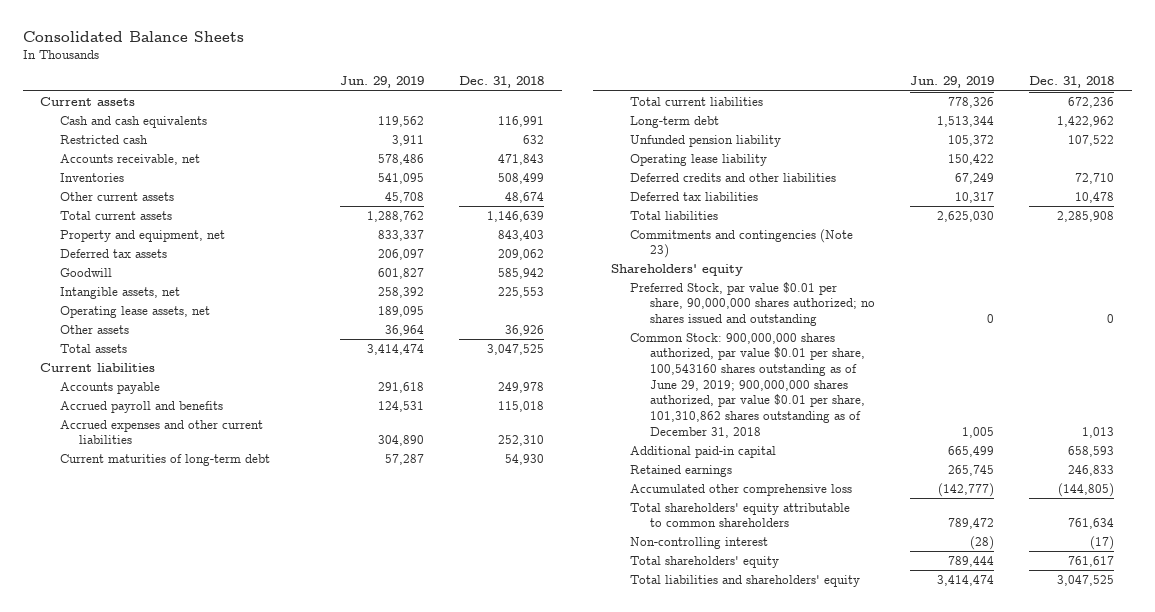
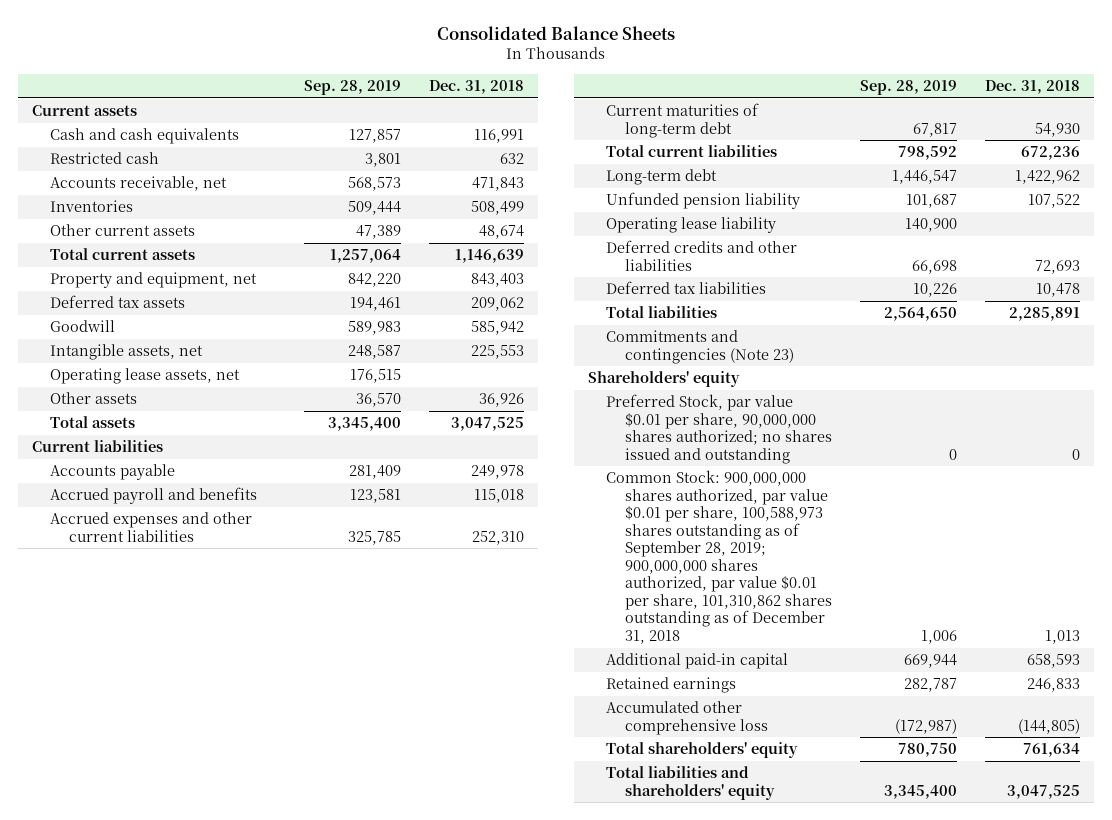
[339,76,424,89] Jun. 29, 2019 -> none
none -> [303,79,401,95] Sep. 28, 2019
[1075,172,1115,184] 72,710 -> [1034,259,1080,274] 72,693
[1057,210,1115,222] 2,285,908 -> [1008,307,1080,322] 2,285,891
[630,332,865,438] Common Stock: 900,000,000 shares authorized, par value $0.01 per share, 100,543160 shares outstanding as of June 29, 2019; 900,000,000 shares authorized, par value $0.01 per share, 101,310,862 shares outstanding as of December 31, 2018 -> [606,470,832,644] Common Stock: 900,000,000 shares authorized, par value $0.01 per share, 100,588,973 shares outstanding as of September 28, 2019; 900,000,000 shares authorized, par value $0.01 per share, 101,310,862 shares outstanding as of December 31, 2018
[630,536,769,549] Non-controlling interest -> none
[630,555,780,568] Total shareholders' equity -> none
[630,502,851,528] Total shareholders' equity attributable to common shareholders -> [606,742,799,759] Total shareholders' equity

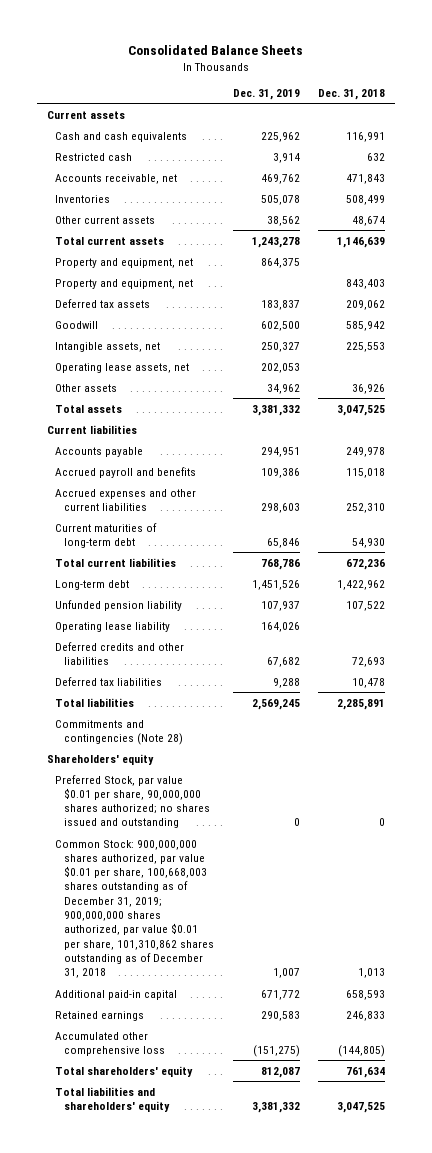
[303,79,401,95] Sep. 28, 2019 -> none
none -> [232,88,300,100] Dec. 31, 2019
none -> [55,257,194,268] Property and equipment, net
[606,330,794,364] Commitments and contingencies (Note 23) -> [55,719,184,745] Commitments and contingencies (Note 28)
[606,470,832,644] Common Stock: 900,000,000 shares authorized, par value $0.01 per share, 100,588,973 shares outstanding as of September 28, 2019; 900,000,000 shares authorized, par value $0.01 per share, 101,310,862 shares outstanding as of December 31, 2018 -> [55,839,215,979] Common Stock: 900,000,000 shares authorized, par value $0.01 per share, 100,668,003 shares outstanding as of December 31, 2019; 900,000,000 shares authorized, par value $0.01 per share, 101,310,862 shares outstanding as of December 31, 2018

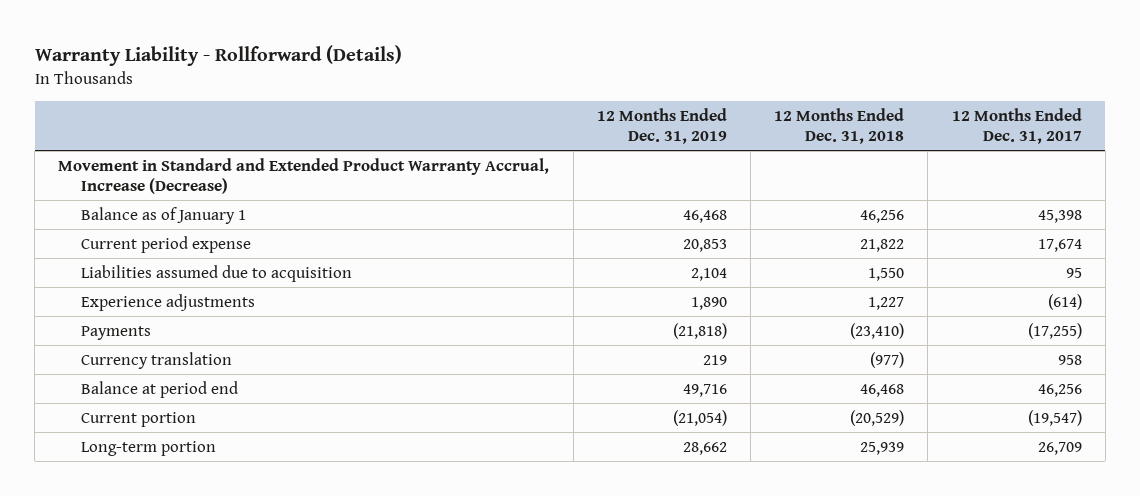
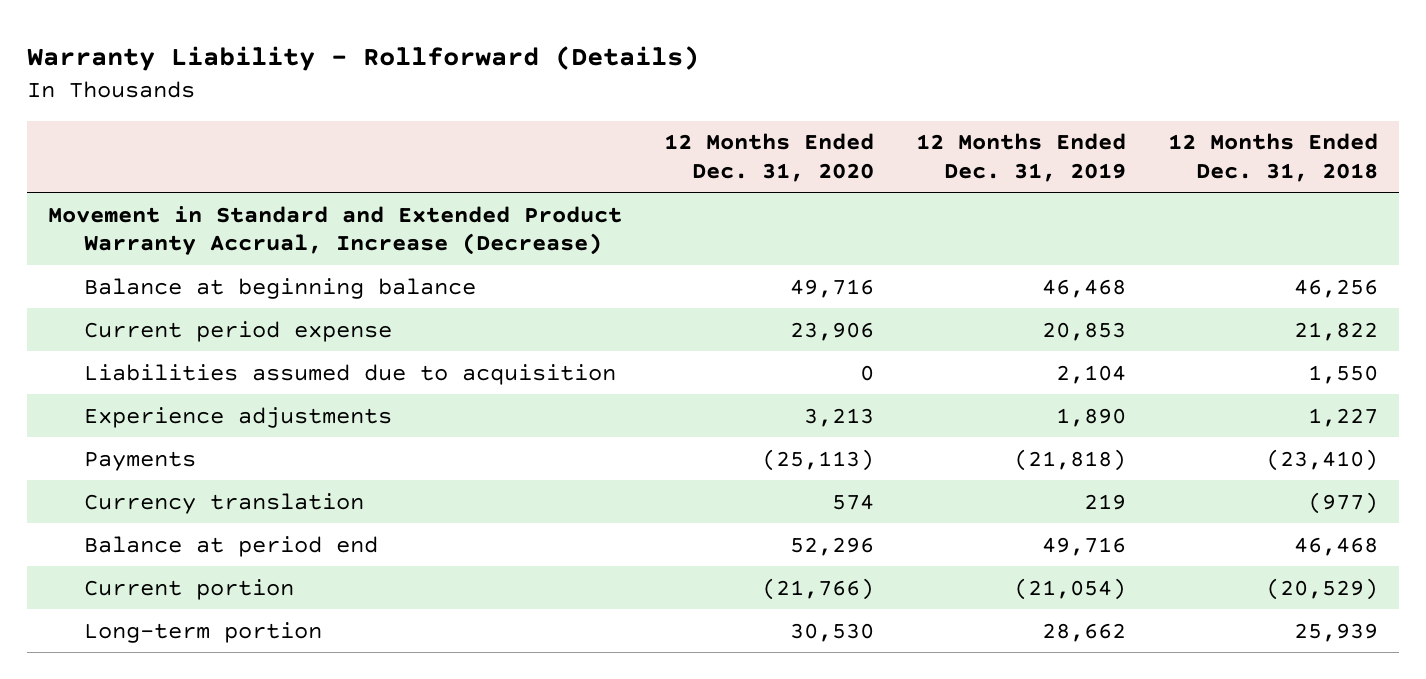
[951,108,1082,145] 12 Months Ended Dec. 31, 2017 -> none
none -> [664,133,875,182] 12 Months Ended Dec. 31, 2020
[81,206,247,224] Balance as of January 1 -> [84,277,477,299] Balance at beginning balance

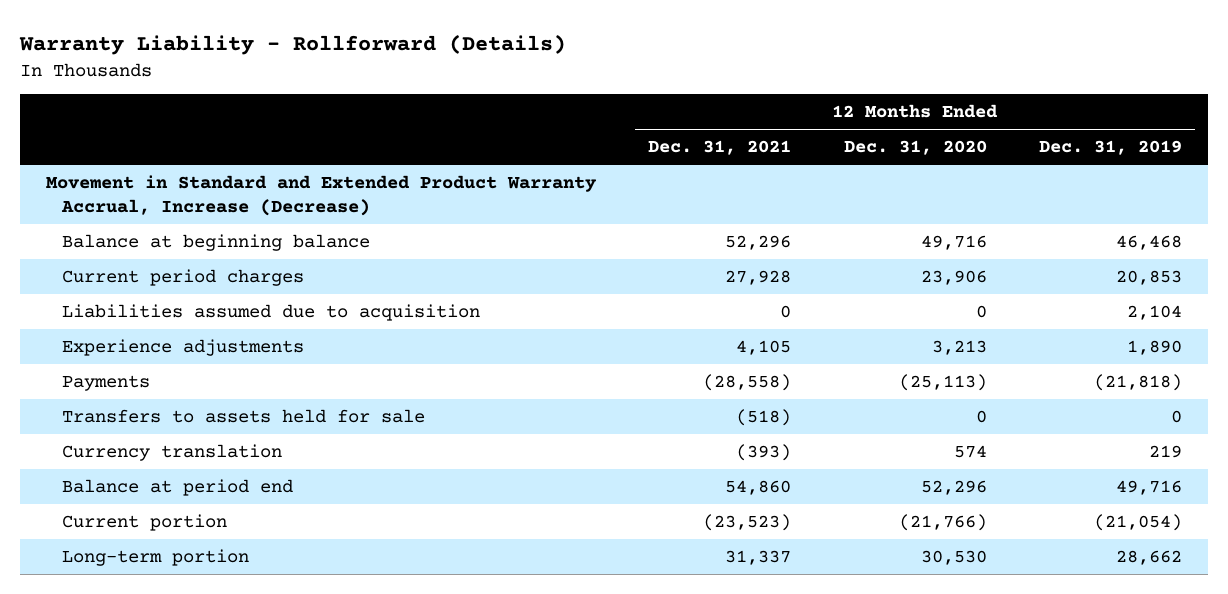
[1167,133,1378,182] 12 Months Ended Dec. 31, 2018 -> none
none -> [648,140,792,156] Dec. 31, 2021
[84,320,393,342] Current period expense -> [61,268,304,286] Current period charges
none -> [61,408,425,423] Transfers to assets held for sale

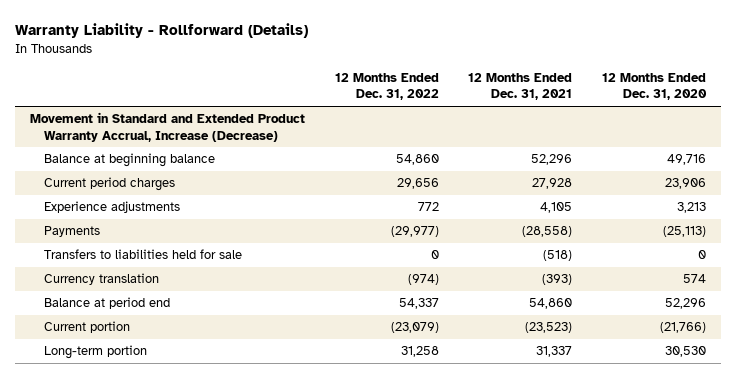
[1038,140,1182,156] Dec. 31, 2019 -> none
none -> [334,73,439,101] 12 Months Ended Dec. 31, 2022
[61,303,480,321] Liabilities assumed due to acquisition -> none
[61,408,425,423] Transfers to assets held for sale -> [43,249,242,260] Transfers to liabilities held for sale

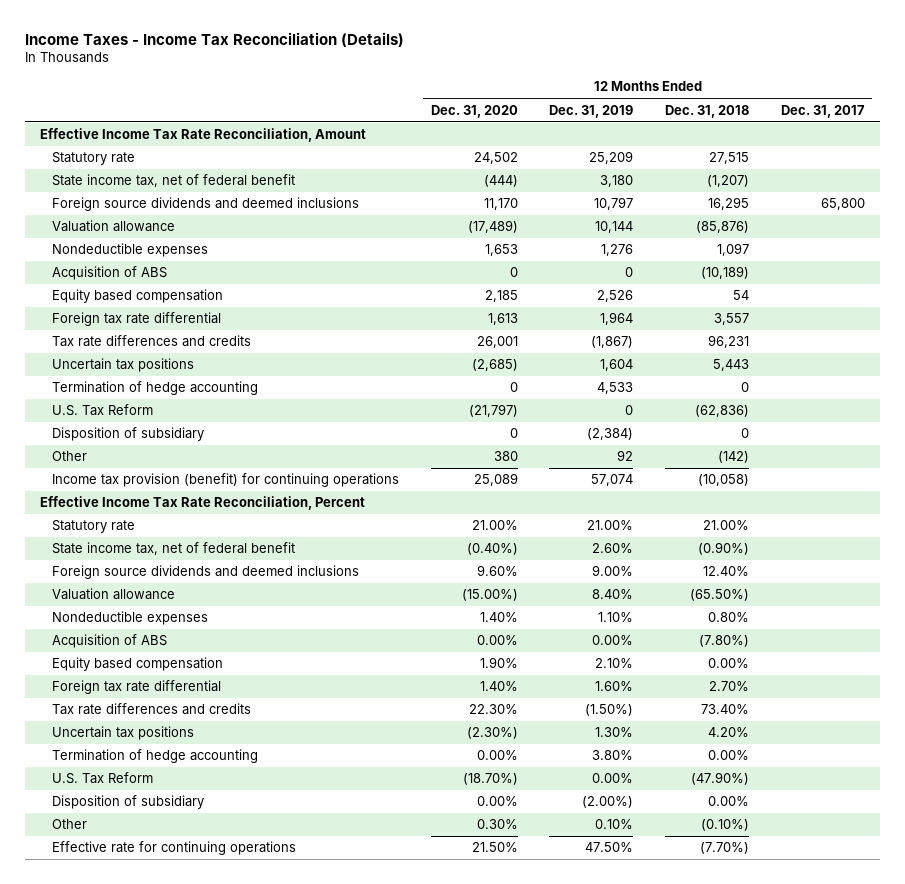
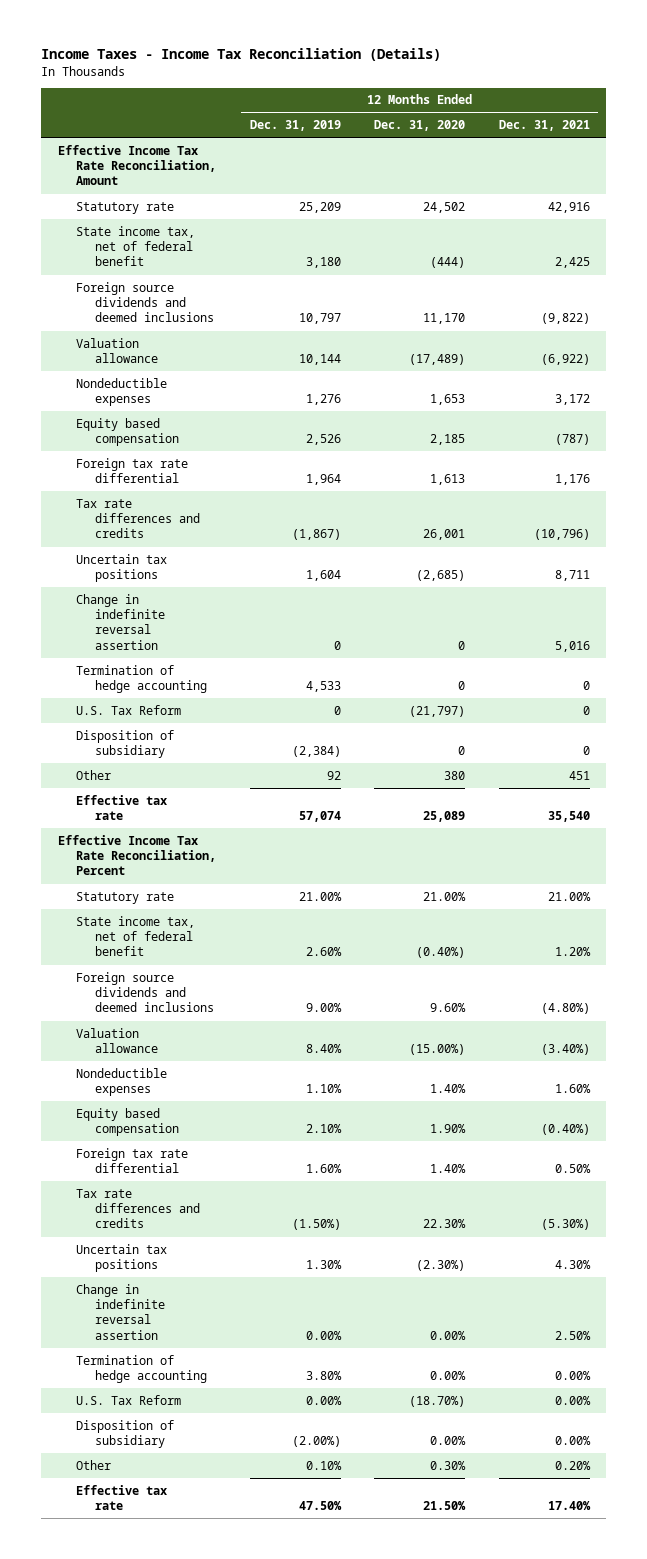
[665,104,750,118] Dec. 31, 2018 -> none
[780,104,865,118] Dec. 31, 2017 -> none
none -> [498,120,590,132] Dec. 31, 2021
[52,266,168,281] Acquisition of ABS -> none
none -> [76,593,166,650] Change in indefinite reversal assertion
[52,473,400,488] Income tax provision (benefit) for continuing operations -> [76,794,168,821] Effective tax rate
[52,634,168,649] Acquisition of ABS -> none
none -> [76,1283,166,1340] Change in indefinite reversal assertion
[52,841,297,856] Effective rate for continuing operations -> [76,1484,168,1511] Effective tax rate

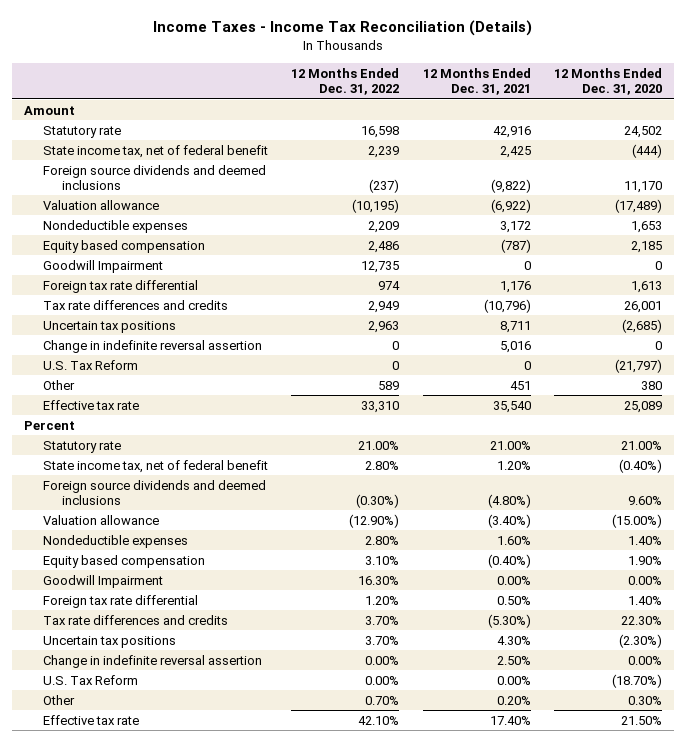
[249,120,341,132] Dec. 31, 2019 -> none
none -> [291,67,400,96] 12 Months Ended Dec. 31, 2022
[57,144,217,186] Effective Income Tax Rate Reconciliation, Amount -> [23,105,75,115] Amount
none -> [42,259,163,273] Goodwill Impairment
[76,664,208,694] Termination of hedge accounting -> none
[76,729,175,759] Disposition of subsidiary -> none
[57,834,217,876] Effective Income Tax Rate Reconciliation, Percent -> [23,420,75,430] Percent
none -> [42,574,163,588] Goodwill Impairment
[76,1354,208,1384] Termination of hedge accounting -> none
[76,1419,175,1449] Disposition of subsidiary -> none

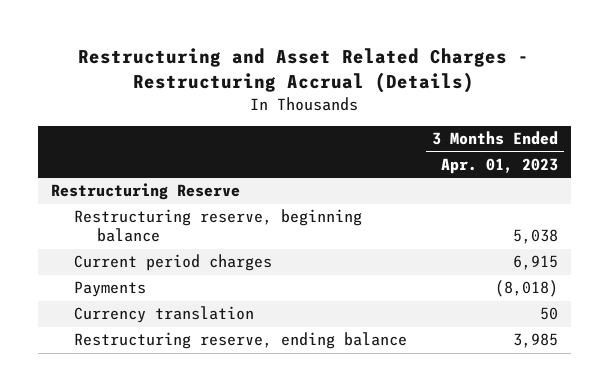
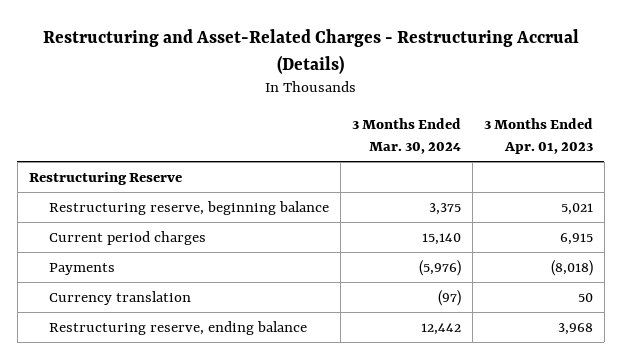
[78,48,530,94] Restructuring and Asset Related Charges - Restructuring Accrual (Details) -> [42,29,579,74] Restructuring and Asset-Related Charges - Restructuring Accrual (Details)
none -> [352,118,462,155] 3 Months Ended Mar. 30, 2024
[513,229,559,245] 5,038 -> [560,202,593,215] 5,021
[513,333,559,349] 3,985 -> [557,322,593,335] 3,968

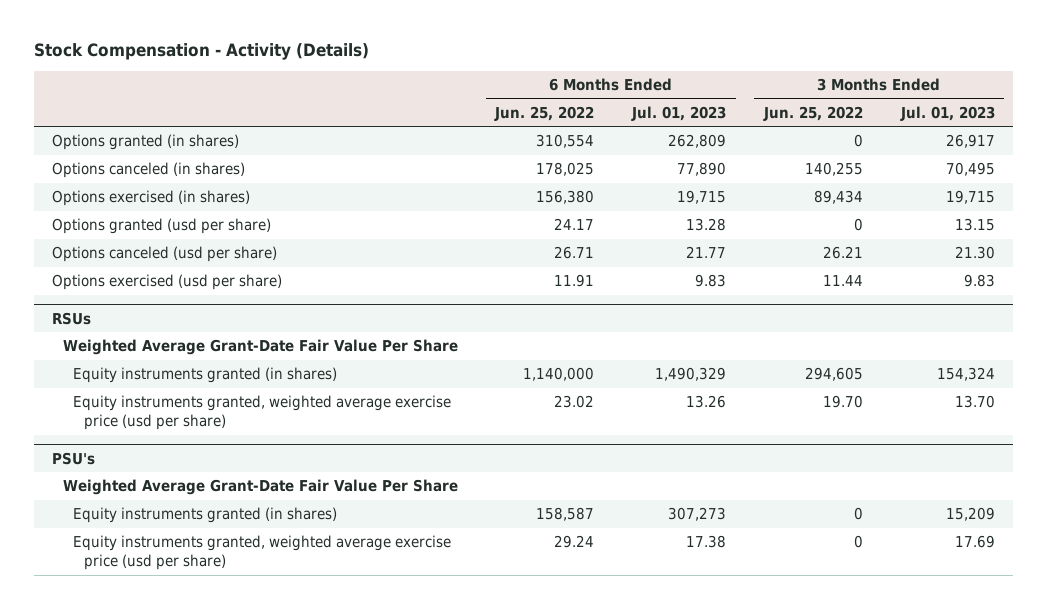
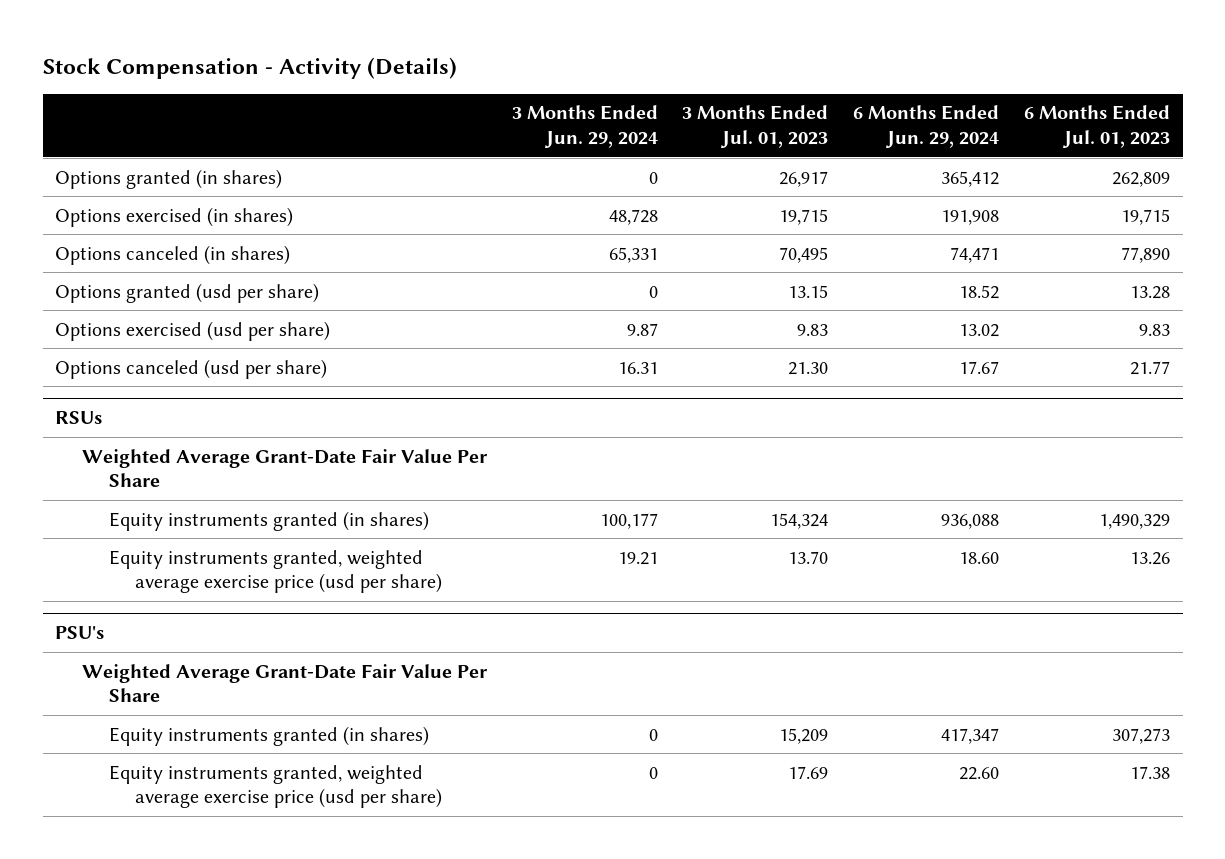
[494,105,595,121] Jun. 25, 2022 -> none
[762,105,863,121] Jun. 25, 2022 -> none
none -> [511,105,658,149] 3 Months Ended Jun. 29, 2024
none -> [853,105,1000,149] 6 Months Ended Jun. 29, 2024
[52,162,246,179] Options canceled (in shares) -> [55,244,291,265] Options canceled (in shares)
[52,246,278,263] Options canceled (usd per share) -> [55,358,328,379] Options canceled (usd per share)

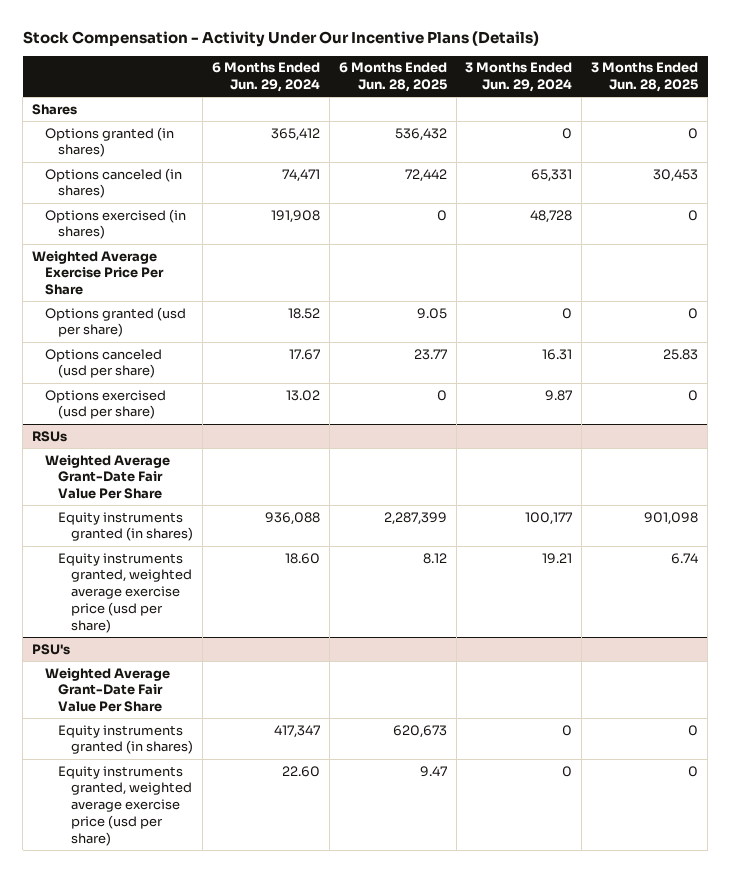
[42,56,457,79] Stock Compensation - Activity (Details) -> [22,30,539,47] Stock Compensation - Activity Under Our Incentive Plans (Details)
[682,105,829,149] 3 Months Ended Jul. 01, 2023 -> none
[1024,105,1171,149] 6 Months Ended Jul. 01, 2023 -> none
none -> [338,62,447,93] 6 Months Ended Jun. 28, 2025
none -> [591,62,699,93] 3 Months Ended Jun. 28, 2025
none -> [31,103,77,115] Shares
[55,206,294,227] Options exercised (in shares) -> [44,208,186,240] Options exercised (in shares)
none -> [31,250,164,296] Weighted Average Exercise Price Per Share
[55,320,331,341] Options exercised (usd per share) -> [44,389,166,420] Options exercised (usd per share)

